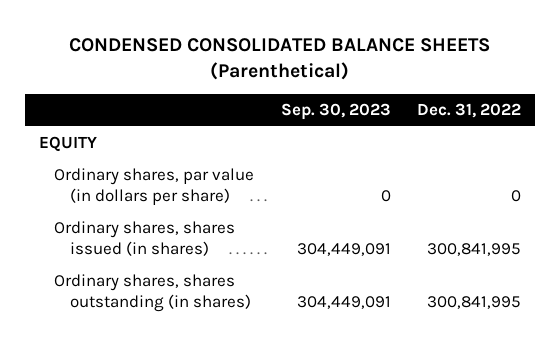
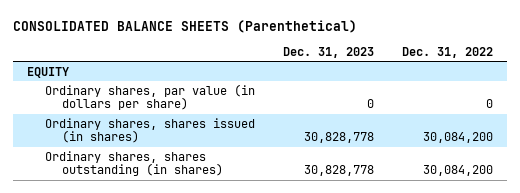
[69,38,491,81] CONDENSED CONSOLIDATED BALANCE SHEETS (Parenthetical) -> [13,19,358,33] CONSOLIDATED BALANCE SHEETS (Parenthetical)
[280,103,391,121] Sep. 30, 2023 -> none
none -> [282,46,374,58] Dec. 31, 2023
[427,242,522,256] 300,841,995 -> [422,132,493,144] 30,084,200
[427,295,522,309] 300,841,995 -> [422,165,493,177] 30,084,200

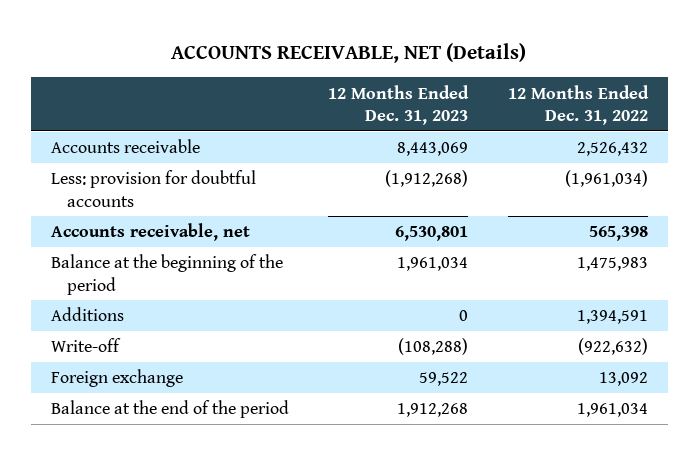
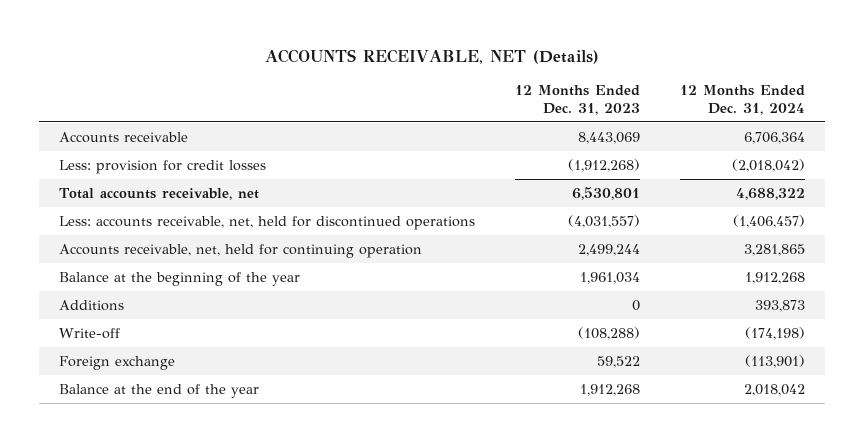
[507,84,649,126] 12 Months Ended Dec. 31, 2022 -> none
none -> [679,84,805,115] 12 Months Ended Dec. 31, 2024
[50,170,256,207] Less: provision for doubtful accounts -> [59,159,267,174] Less: provision for credit losses
none -> [59,187,260,200] Total accounts receivable, net
none -> [59,215,476,230] Less: accounts receivable, net, held for discontinued operations
[50,223,250,242] Accounts receivable, net -> [59,243,423,258] Accounts receivable, net, held for continuing operation
[395,226,469,242] 6,530,801 -> [578,243,641,256] 2,499,244
[50,254,283,295] Balance at the beginning of the period -> [59,271,301,286] Balance at the beginning of the year
[50,400,289,419] Balance at the end of the period -> [59,383,260,398] Balance at the end of the year

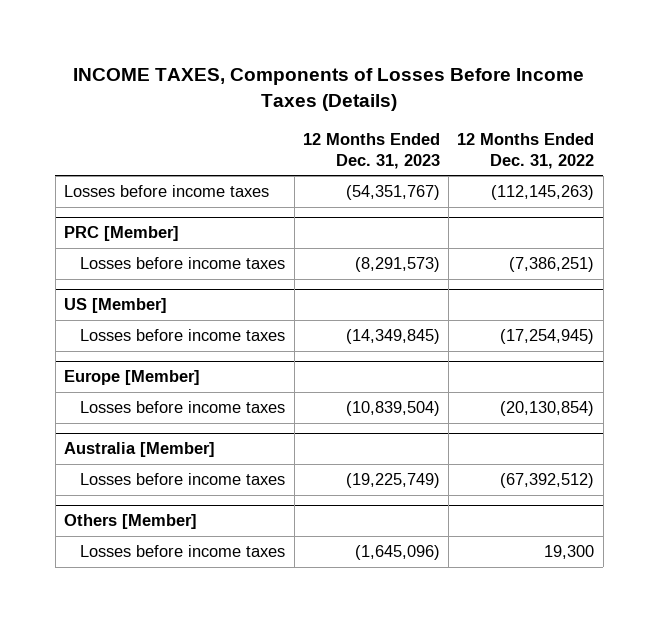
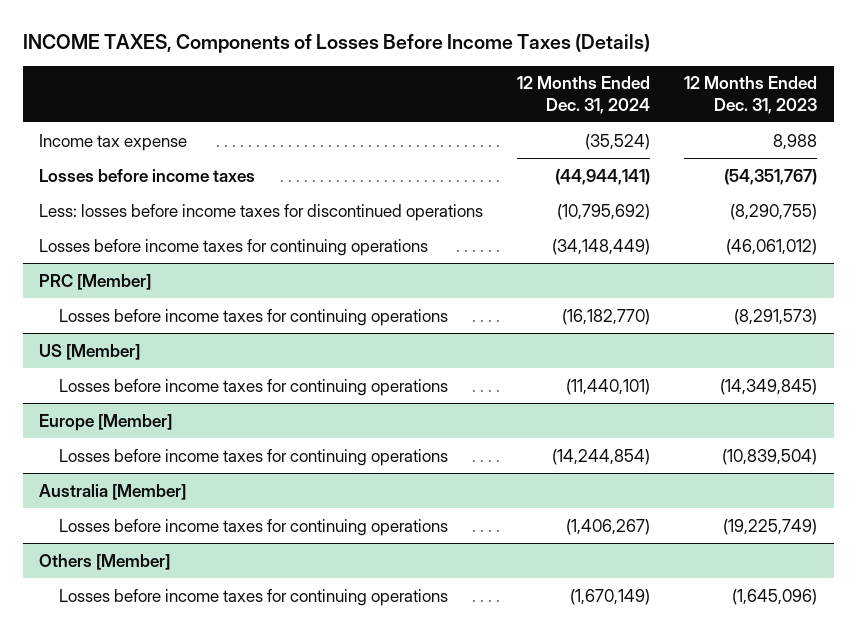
[457,133,595,169] 12 Months Ended Dec. 31, 2022 -> none
none -> [517,76,651,114] 12 Months Ended Dec. 31, 2024
none -> [39,133,188,151] Income tax expense
none -> [39,203,484,221] Less: losses before income taxes for discontinued operations
none -> [39,238,429,256] Losses before income taxes for continuing operations
[80,257,286,270] Losses before income taxes -> [58,308,448,326] Losses before income taxes for continuing operations
[80,329,286,342] Losses before income taxes -> [58,378,448,396] Losses before income taxes for continuing operations
[80,401,286,414] Losses before income taxes -> [58,448,448,466] Losses before income taxes for continuing operations
[80,473,286,486] Losses before income taxes -> [58,518,448,536] Losses before income taxes for continuing operations
[80,545,286,558] Losses before income taxes -> [58,588,448,606] Losses before income taxes for continuing operations

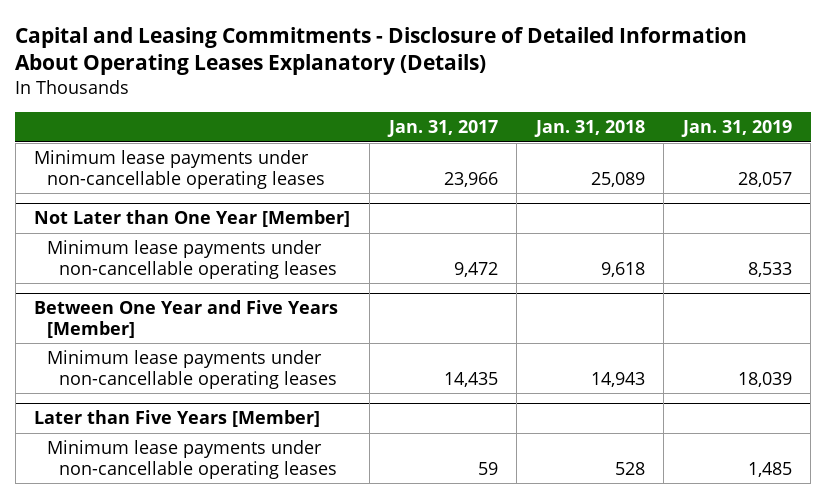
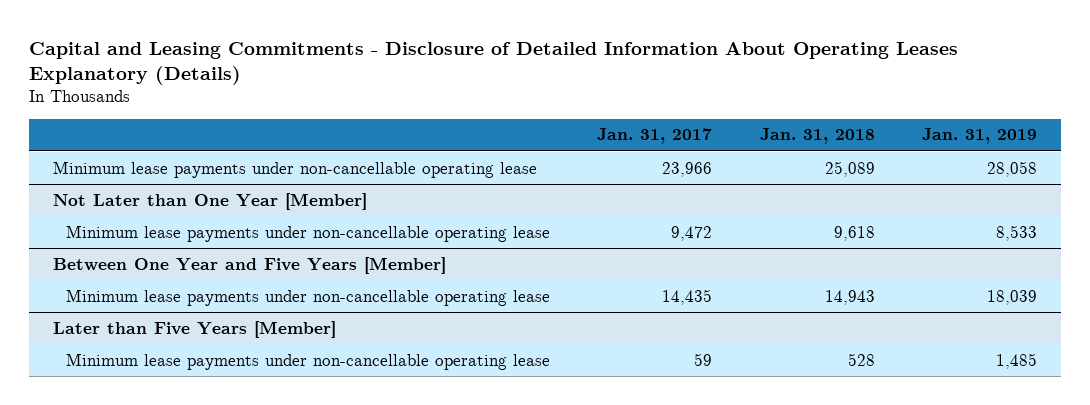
[34,150,325,189] Minimum lease payments under non-cancellable operating leases -> [52,160,537,178] Minimum lease payments under non-cancellable operating lease
[737,171,792,187] 28,057 -> [987,160,1038,177] 28,058
[46,240,338,279] Minimum lease payments under non-cancellable operating leases -> [66,224,551,242] Minimum lease payments under non-cancellable operating lease
[46,350,338,389] Minimum lease payments under non-cancellable operating leases -> [66,288,551,306] Minimum lease payments under non-cancellable operating lease
[46,440,338,479] Minimum lease payments under non-cancellable operating leases -> [66,352,551,370] Minimum lease payments under non-cancellable operating lease

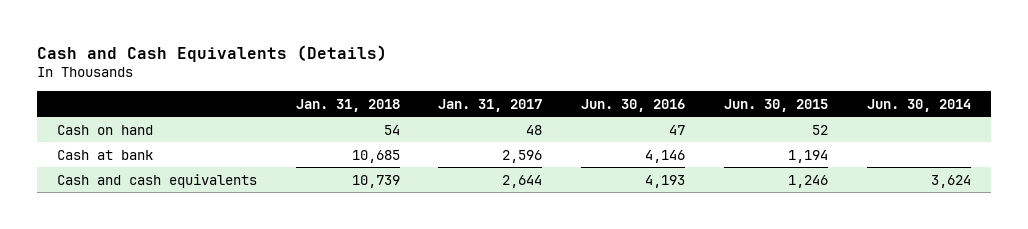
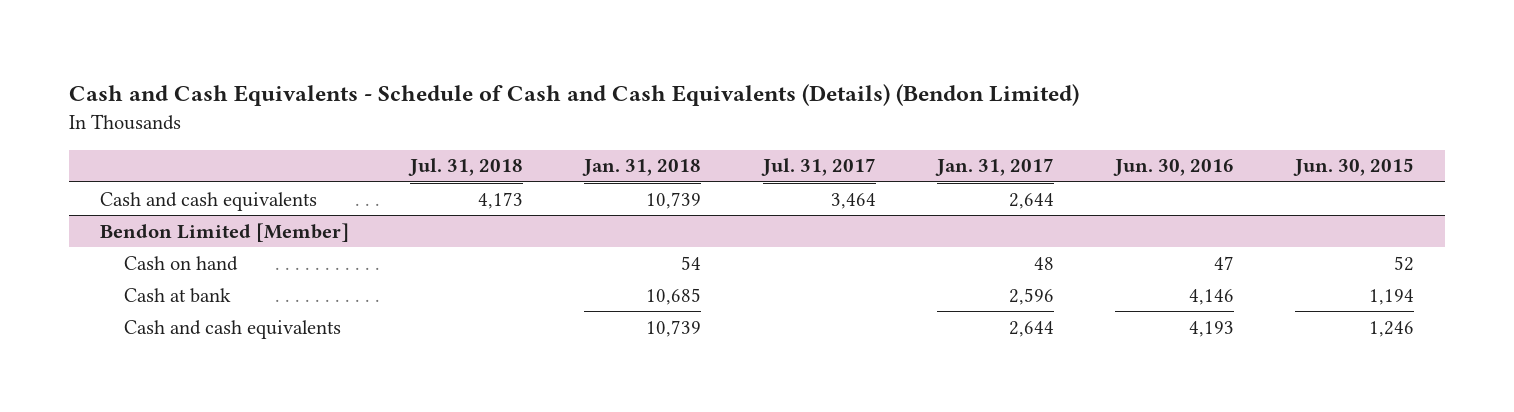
[37,44,388,62] Cash and Cash Equivalents (Details) -> [69,84,1080,107] Cash and Cash Equivalents - Schedule of Cash and Cash Equivalents (Details) (Bendon Limited)
[867,98,972,112] Jun. 30, 2014 -> none
none -> [408,158,524,177] Jul. 31, 2018
none -> [760,158,876,177] Jul. 31, 2017
none -> [99,191,317,211] Cash and cash equivalents
none -> [99,222,349,242] Bendon Limited [Member]

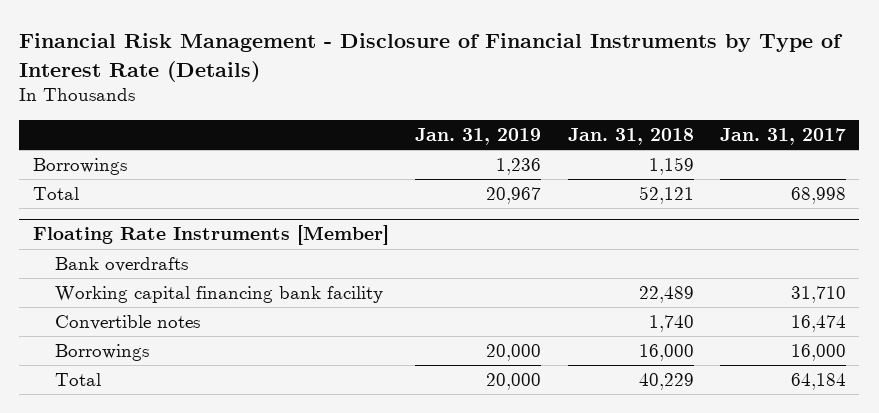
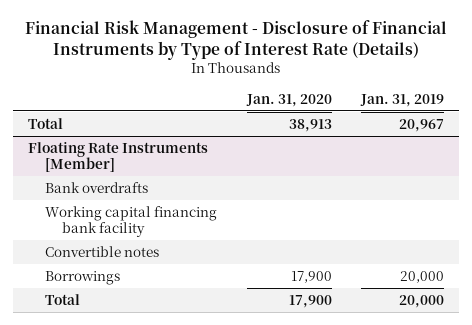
[567,127,694,145] Jan. 31, 2018 -> none
[720,127,847,145] Jan. 31, 2017 -> none
none -> [245,93,332,107] Jan. 31, 2020
[32,158,127,176] Borrowings -> none

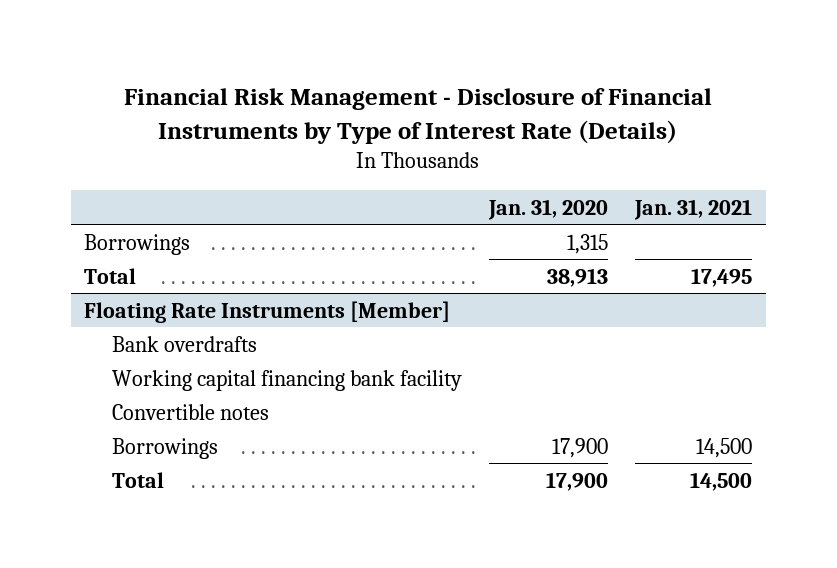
[360,93,445,107] Jan. 31, 2019 -> none
none -> [634,198,753,220] Jan. 31, 2021
none -> [84,233,191,255] Borrowings

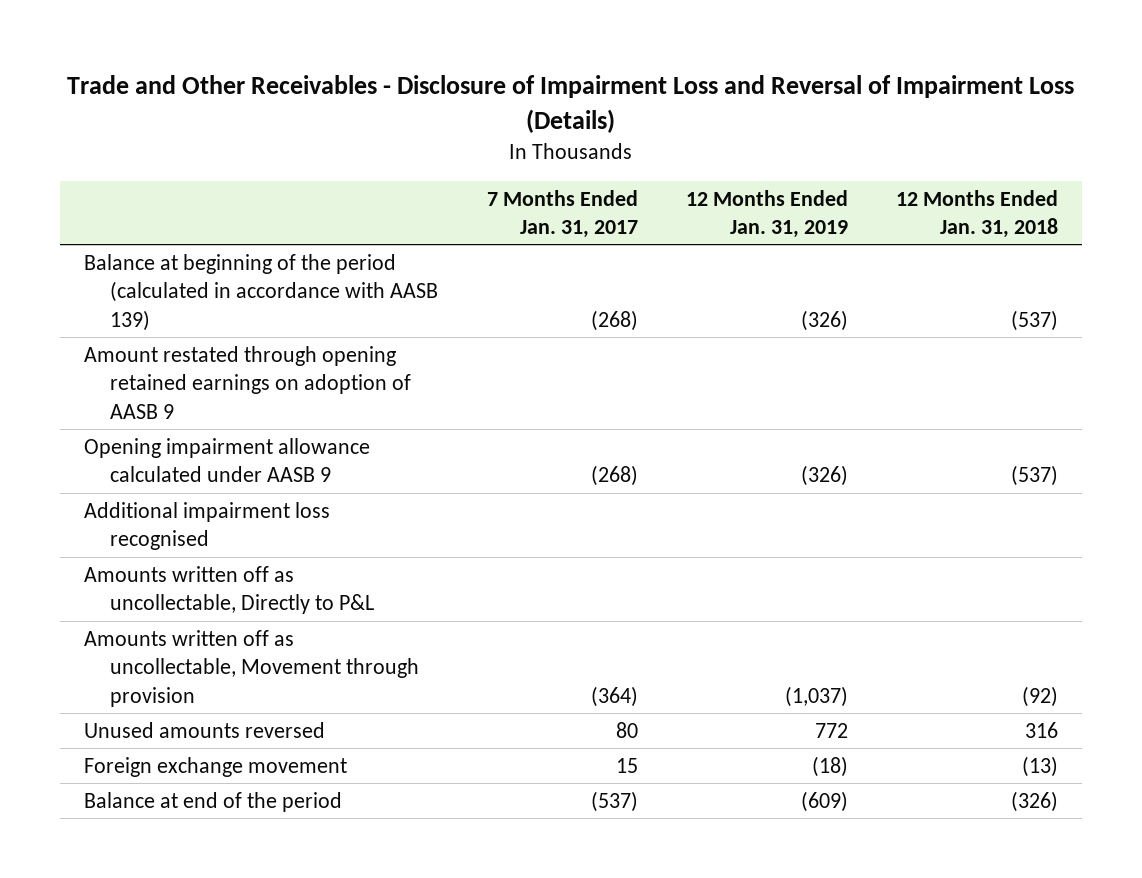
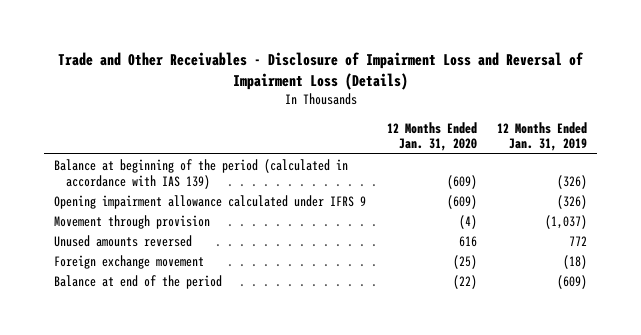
[486,189,638,239] 7 Months Ended Jan. 31, 2017 -> none
[896,189,1059,239] 12 Months Ended Jan. 31, 2018 -> none
none -> [386,121,477,152] 12 Months Ended Jan. 31, 2020
[84,345,412,419] Amount restated through opening retained earnings on adoption of AASB 9 -> none
[84,501,331,551] Additional impairment loss recognised -> none
[84,565,375,615] Amounts written off as uncollectable, Directly to P&L -> none
[84,253,439,331] Balance at beginning of the period (calculated in accordance with AASB 139) -> [54,158,349,189] Balance at beginning of the period (calculated in accordance with IAS 139)
[84,437,371,483] Opening impairment allowance calculated under AASB 9 -> [54,194,367,209] Opening impairment allowance calculated under IFRS 9
[84,629,420,707] Amounts written off as uncollectable, Movement through provision -> [54,214,211,229] Movement through provision

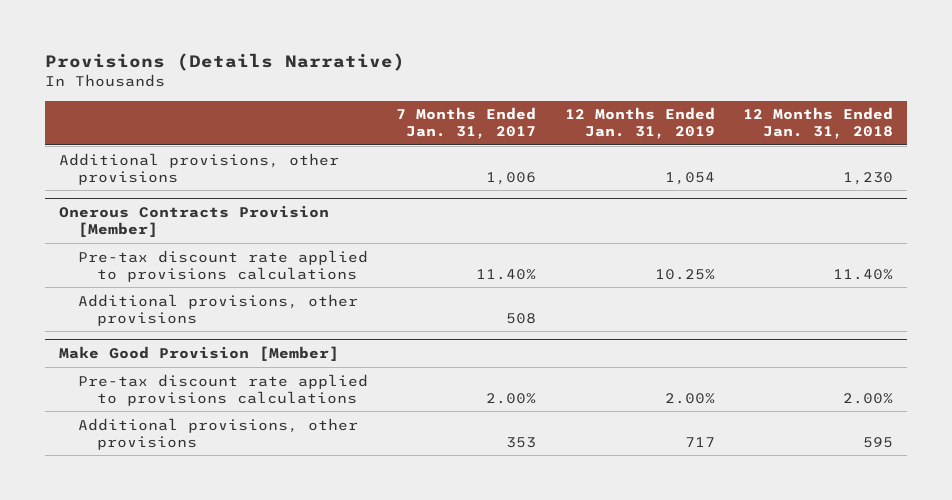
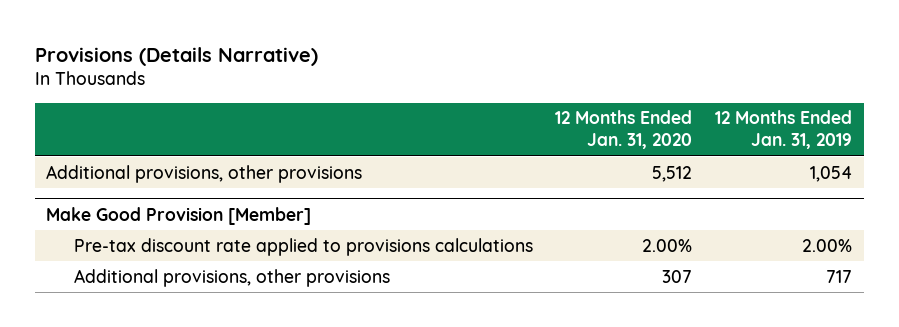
[396,107,537,140] 7 Months Ended Jan. 31, 2017 -> none
[743,107,894,140] 12 Months Ended Jan. 31, 2018 -> none
none -> [555,110,693,150] 12 Months Ended Jan. 31, 2020
[59,205,330,238] Onerous Contracts Provision [Member] -> none
[78,249,369,282] Pre-tax discount rate applied to provisions calculations -> none
[78,293,359,326] Additional provisions, other provisions -> none

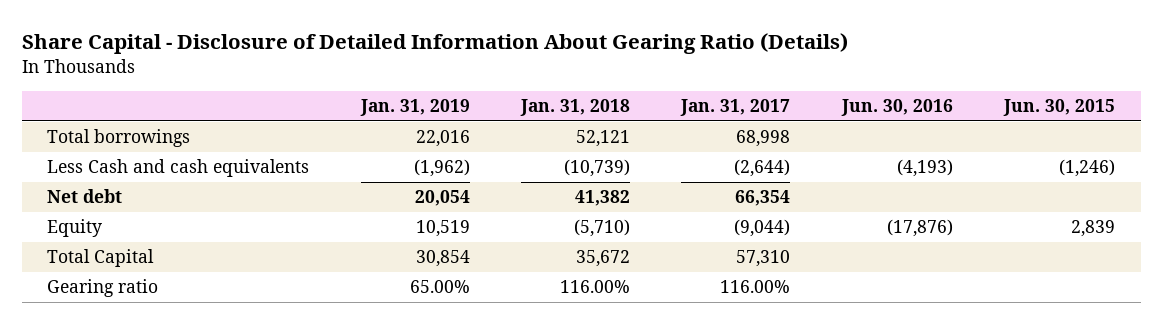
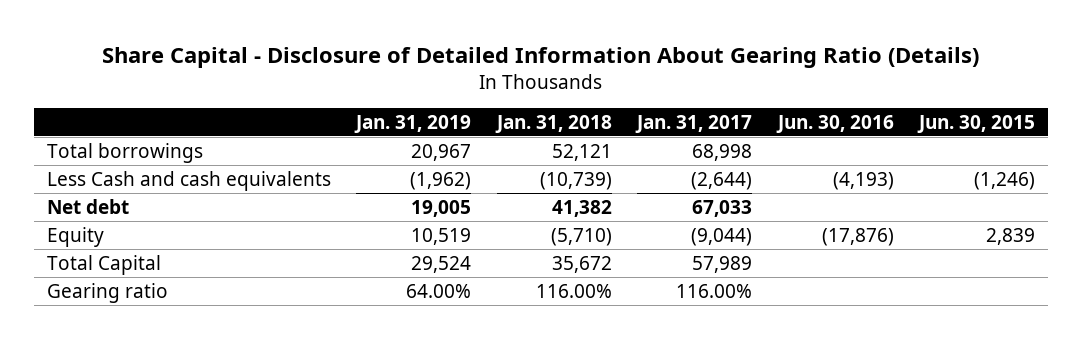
[415,130,470,148] 22,016 -> [411,143,472,161] 20,967
[414,190,470,207] 20,054 -> [411,199,472,217] 19,005
[735,190,791,207] 66,354 -> [692,199,753,217] 67,033
[415,250,470,268] 30,854 -> [411,255,472,273] 29,524
[736,250,791,268] 57,310 -> [692,255,753,273] 57,989
[409,280,470,294] 65.00% -> [406,283,472,298] 64.00%

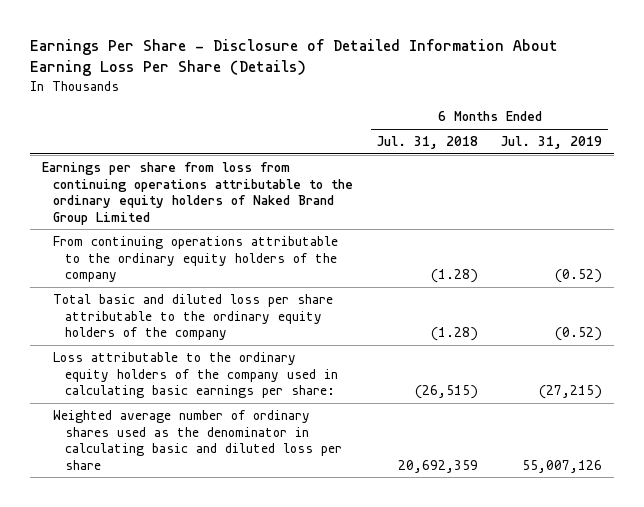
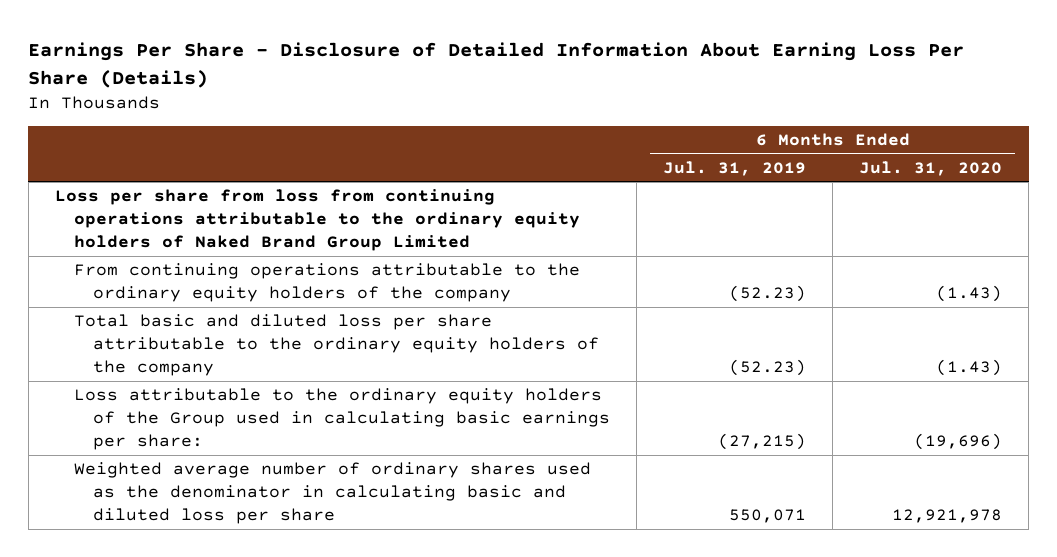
[376,136,478,150] Jul. 31, 2018 -> none
none -> [859,160,1003,176] Jul. 31, 2020
[41,162,354,225] Earnings per share from loss from continuing operations attributable to the ordinary equity holders of Naked Brand Group Limited -> [55,189,580,251] Loss per share from loss from continuing operations attributable to the ordinary equity holders of Naked Brand Group Limited
[555,269,603,284] (0.52) -> [728,285,806,303] (52.23)
[555,327,603,342] (0.52) -> [728,358,806,376] (52.23)
[53,352,338,399] Loss attributable to the ordinary equity holders of the company used in calculating basic earnings per share: -> [73,388,610,450] Loss attributable to the ordinary equity holders of the Group used in calculating basic earnings per share:
[522,459,603,473] 55,007,126 -> [728,508,806,523] 550,071

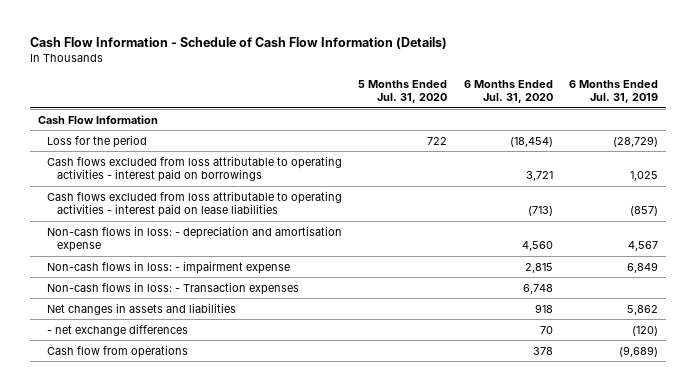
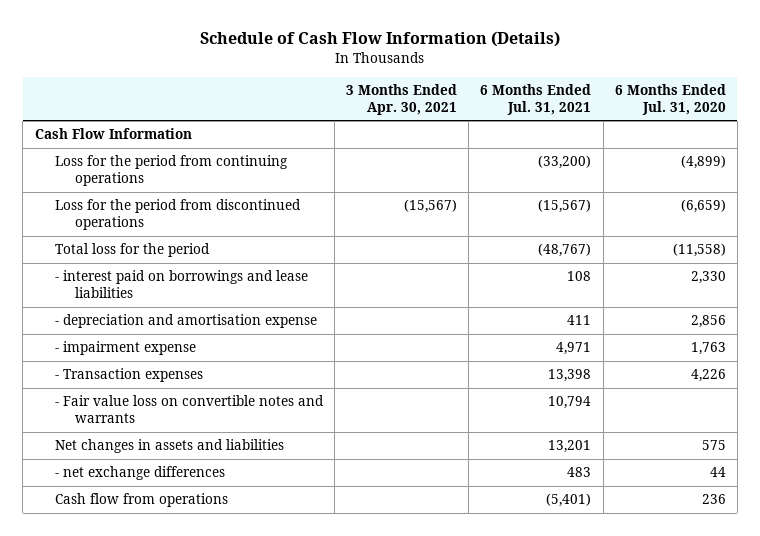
[29,37,447,50] Cash Flow Information - Schedule of Cash Flow Information (Details) -> [200,31,561,48] Schedule of Cash Flow Information (Details)
[358,79,448,104] 5 Months Ended Jul. 31, 2020 -> none
[568,79,658,104] 6 Months Ended Jul. 31, 2019 -> none
none -> [346,83,458,116] 3 Months Ended Apr. 30, 2021
none -> [480,83,592,116] 6 Months Ended Jul. 31, 2021
[47,155,343,183] Cash flows excluded from loss attributable to operating activities - interest paid on borrowings -> none
[47,190,343,218] Cash flows excluded from loss attributable to operating activities - interest paid on lease liabilities -> none
none -> [54,155,288,187] Loss for the period from continuing operations
none -> [54,199,301,231] Loss for the period from discontinued operations
[47,134,148,148] Loss for the period -> [54,243,210,258] Total loss for the period
[509,136,553,147] (18,454) -> [672,243,726,258] (11,558)
none -> [54,270,308,299] - interest paid on borrowings and lease liabilities
[47,225,343,253] Non-cash flows in loss: - depreciation and amortisation expense -> [54,314,317,329] - depreciation and amortisation expense
[521,241,553,252] 4,560 -> [690,315,726,329] 2,856
[47,260,291,274] Non-cash flows in loss: - impairment expense -> [54,341,196,356] - impairment expense
[524,262,553,273] 2,815 -> [690,342,726,356] 1,763
[47,281,300,295] Non-cash flows in loss: - Transaction expenses -> [54,368,203,383] - Transaction expenses
[522,283,553,294] 6,748 -> [690,369,726,383] 4,226
none -> [54,395,324,424] - Fair value loss on convertible notes and warrants
[534,303,553,313] 918 -> [701,440,726,451] 575
[539,325,553,334] 70 -> [709,467,726,478] 44
[532,346,553,355] 378 -> [701,494,726,505] 236

